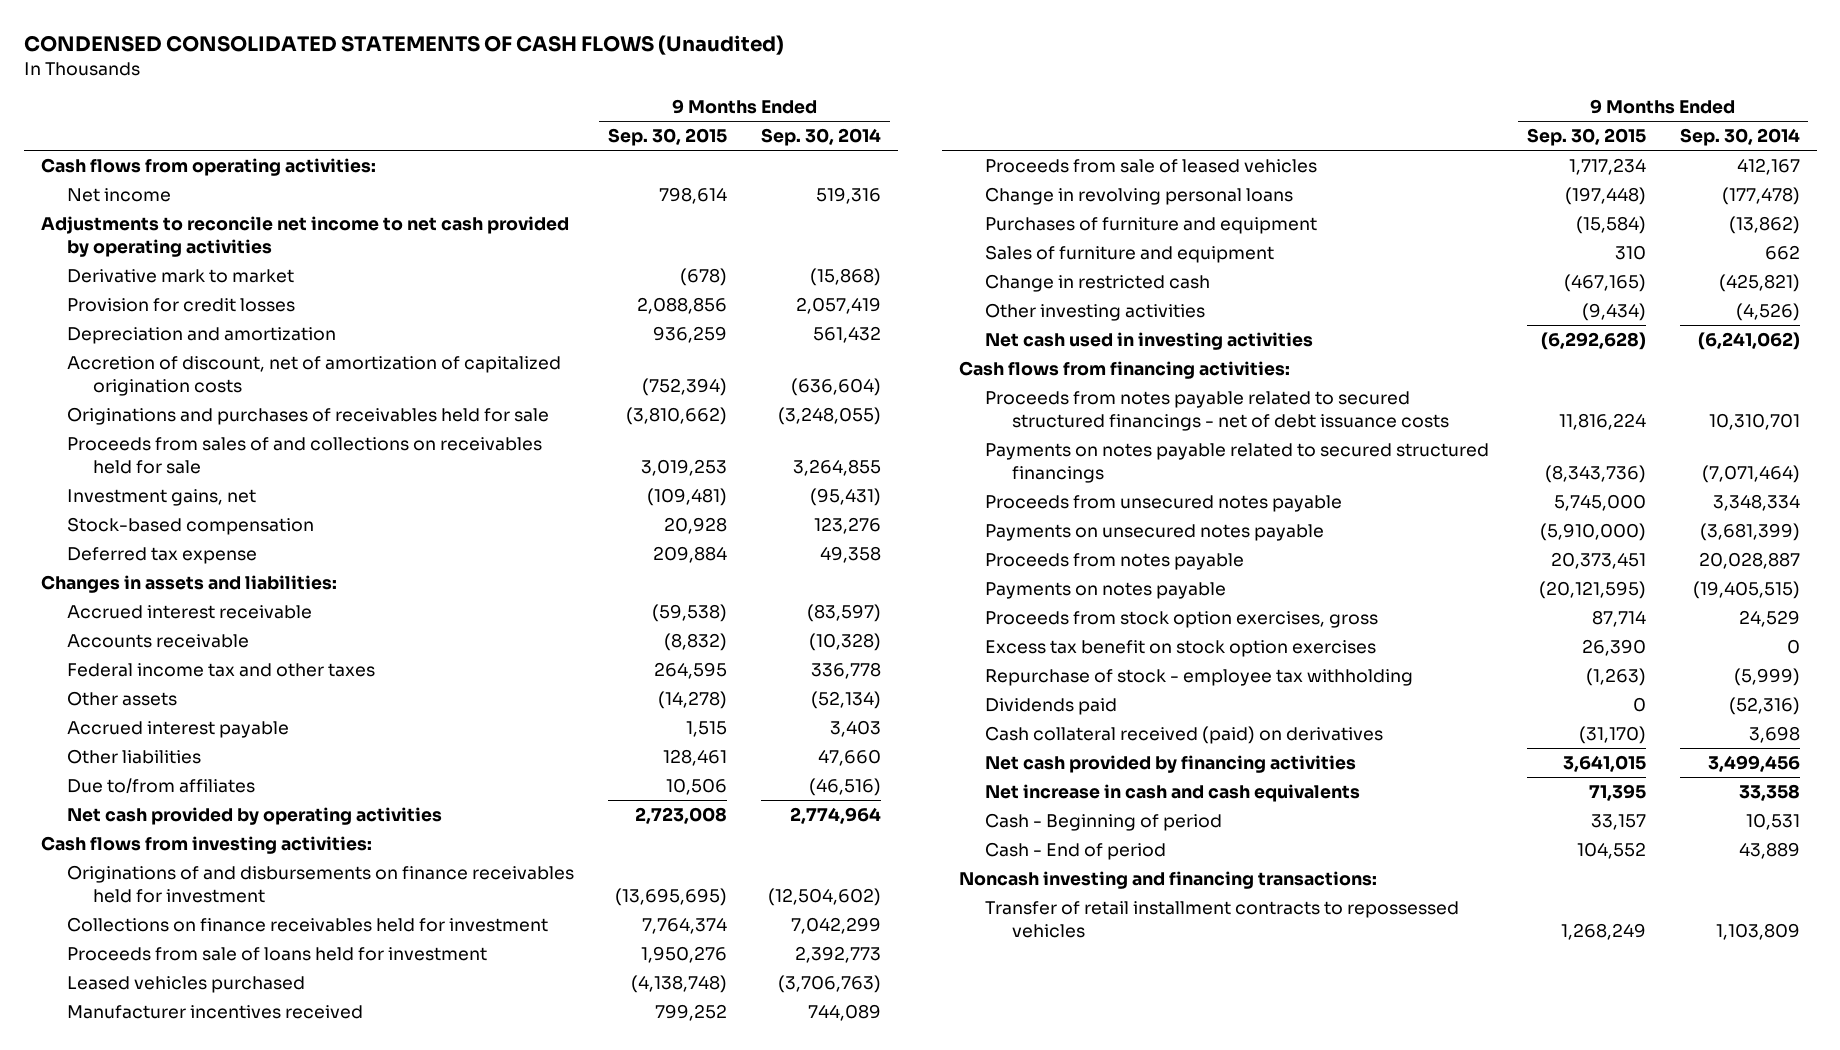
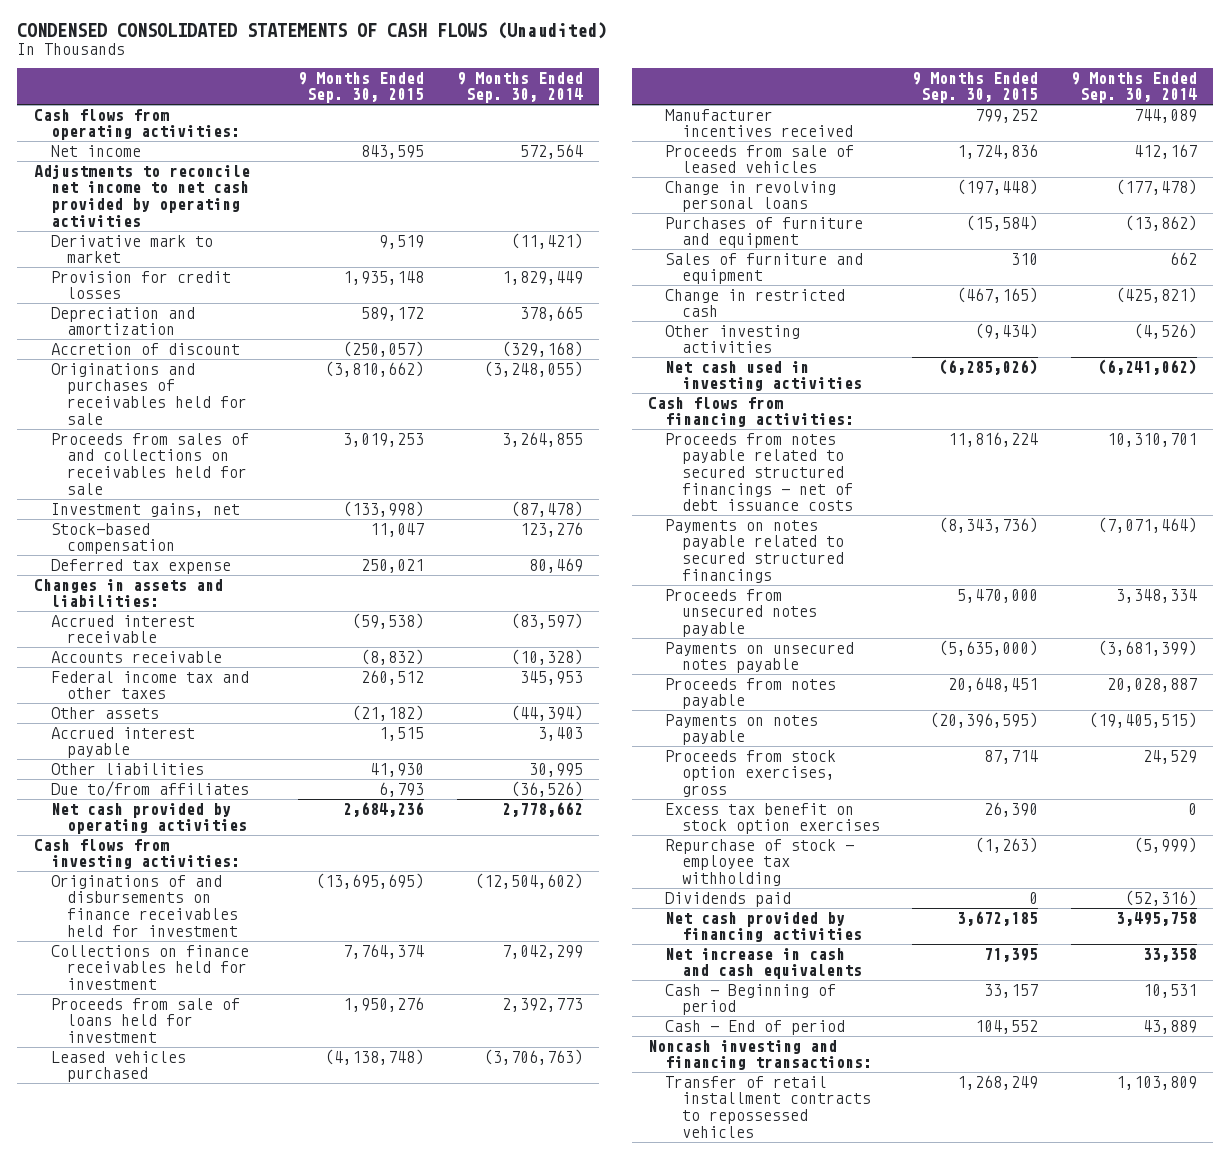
[658,186,727,204] 798,614 -> [361,144,425,159] 843,595
[816,186,882,204] 519,316 -> [519,143,583,159] 572,564
[679,267,727,286] (678) -> [379,234,425,249] 9,519
[810,267,882,286] (15,868) -> [510,232,583,249] (11,421)
[636,296,727,314] 2,088,856 -> [343,270,425,285] 1,935,148
[796,296,882,314] 2,057,419 -> [501,270,583,285] 1,829,449
[652,325,727,343] 936,259 -> [361,306,425,321] 589,172
[813,325,882,343] 561,432 -> [519,305,583,321] 378,665
[66,355,561,396] Accretion of discount, net of amortization of capitalized origination costs -> [50,342,240,355] Accretion of discount
[641,377,727,396] (752,394) -> [343,340,425,357] (250,057)
[791,377,882,396] (636,604) -> [501,340,583,357] (329,168)
[646,487,727,506] (109,481) -> [343,500,425,517] (133,998)
[810,487,882,506] (95,431) -> [510,500,583,517] (87,478)
[663,516,727,534] 20,928 -> [370,522,425,537] 11,047
[652,545,727,563] 209,884 -> [361,558,425,573] 250,021
[820,545,882,563] 49,358 -> [528,557,583,573] 80,469
[653,661,727,679] 264,595 -> [361,669,425,685] 260,512
[811,661,882,679] 336,778 -> [519,670,583,685] 345,953
[657,690,727,709] (14,278) -> [352,704,425,721] (21,182)
[811,690,882,709] (52,134) -> [510,704,583,721] (44,394)
[662,748,727,766] 128,461 -> [370,762,425,777] 41,930
[818,748,882,766] 47,660 -> [528,762,583,777] 30,995
[665,777,727,795] 10,506 -> [379,781,425,797] 6,793
[809,777,882,796] (46,516) -> [510,780,583,797] (36,526)
[634,806,727,824] 2,723,008 -> [343,801,425,817] 2,684,236
[790,806,882,824] 2,774,964 -> [501,801,583,817] 2,778,662
[1568,157,1646,175] 1,717,234 -> [957,143,1039,159] 1,724,836
[1540,331,1646,350] (6,292,628) -> [939,358,1039,375] (6,285,026)
[1553,493,1646,511] 5,745,000 -> [957,588,1039,603] 5,470,000
[1539,522,1646,541] (5,910,000) -> [939,639,1039,656] (5,635,000)
[1550,551,1646,569] 20,373,451 -> [948,676,1039,692] 20,648,451
[1538,580,1646,599] (20,121,595) -> [930,711,1039,728] (20,396,595)
[985,725,1384,744] Cash collateral received (paid) on derivatives -> none
[1562,754,1646,772] 3,641,015 -> [957,910,1039,926] 3,672,185
[1707,754,1800,772] 3,499,456 -> [1116,911,1198,926] 3,495,758

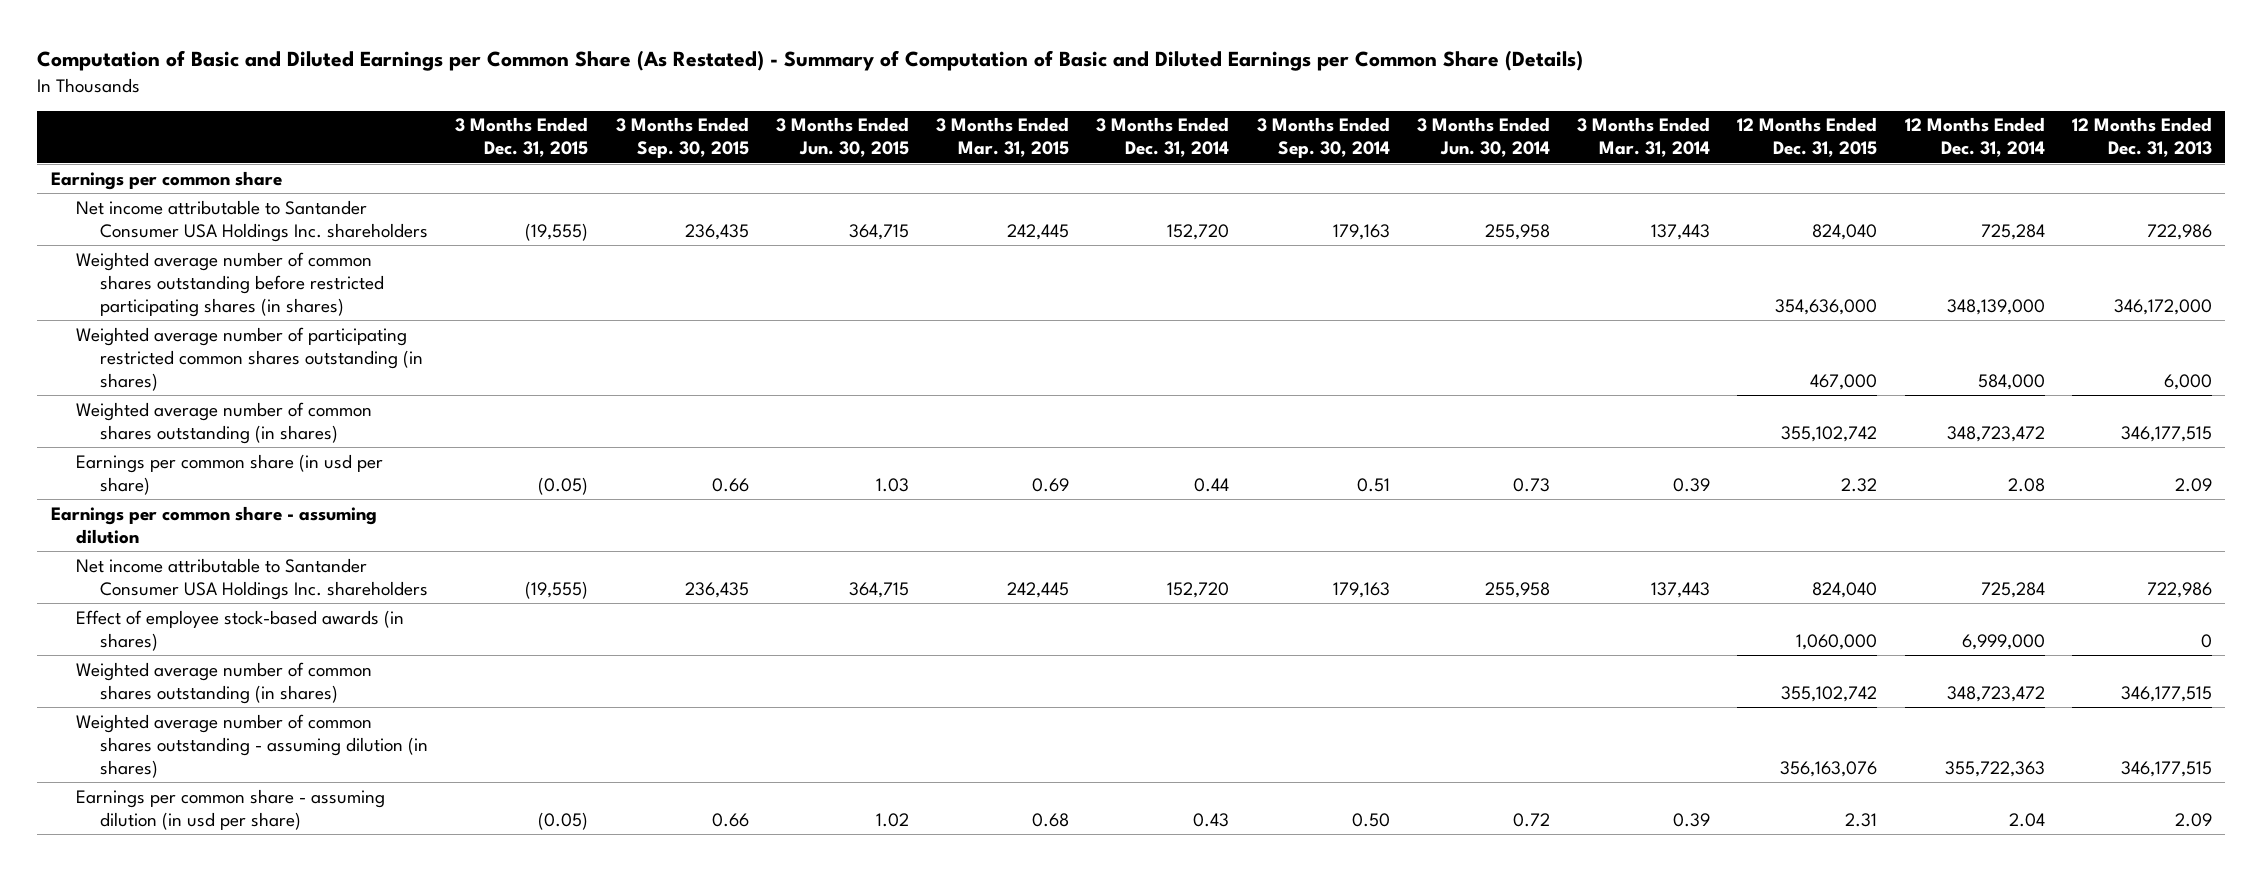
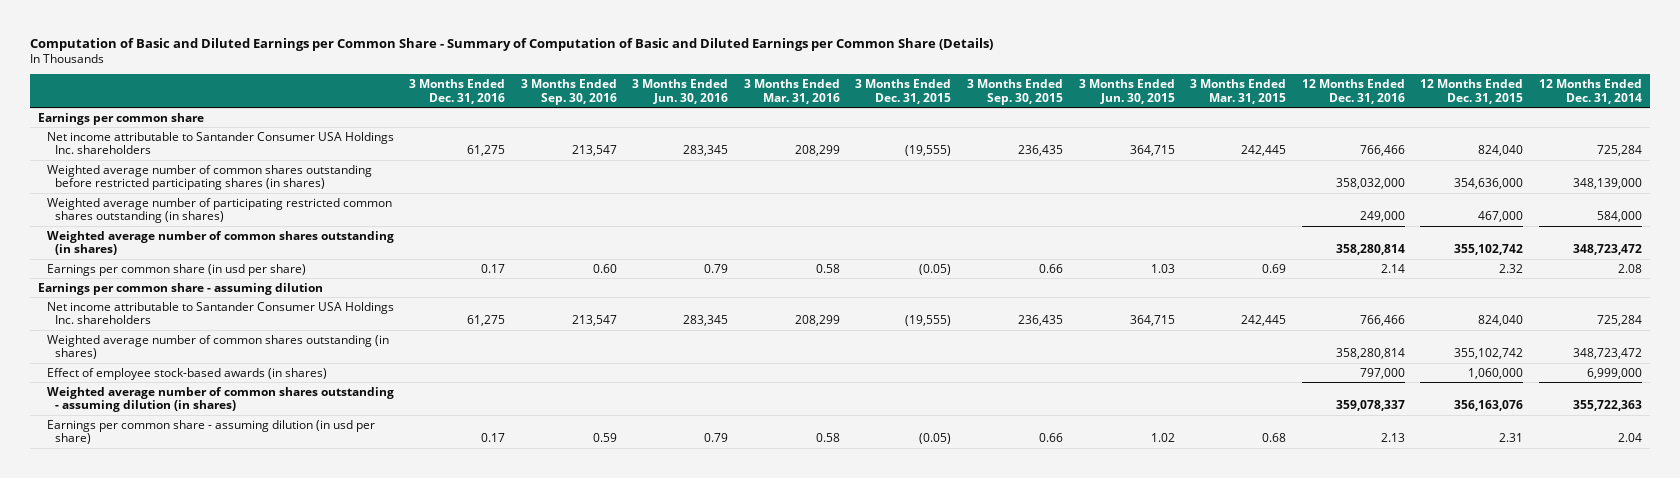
[37,50,1584,72] Computation of Basic and Diluted Earnings per Common Share (As Restated) - Summary of Computation of Basic and Diluted Earnings per Common Share (Details) -> [30,37,994,51] Computation of Basic and Diluted Earnings per Common Share - Summary of Computation of Basic and Diluted Earnings per Common Share (Details)
[1096,117,1230,158] 3 Months Ended Dec. 31, 2014 -> none
[1256,117,1390,159] 3 Months Ended Sep. 30, 2014 -> none
[1416,117,1550,158] 3 Months Ended Jun. 30, 2014 -> none
[1577,117,1711,158] 3 Months Ended Mar. 31, 2014 -> none
[2071,117,2212,158] 12 Months Ended Dec. 31, 2013 -> none
none -> [409,79,506,104] 3 Months Ended Dec. 31, 2016
none -> [520,79,617,105] 3 Months Ended Sep. 30, 2016
none -> [632,79,729,104] 3 Months Ended Jun. 30, 2016
none -> [743,79,840,104] 3 Months Ended Mar. 31, 2016
none -> [1301,79,1405,104] 12 Months Ended Dec. 31, 2016
[75,609,404,651] Effect of employee stock-based awards (in shares) -> [46,367,327,380] Effect of employee stock-based awards (in shares)

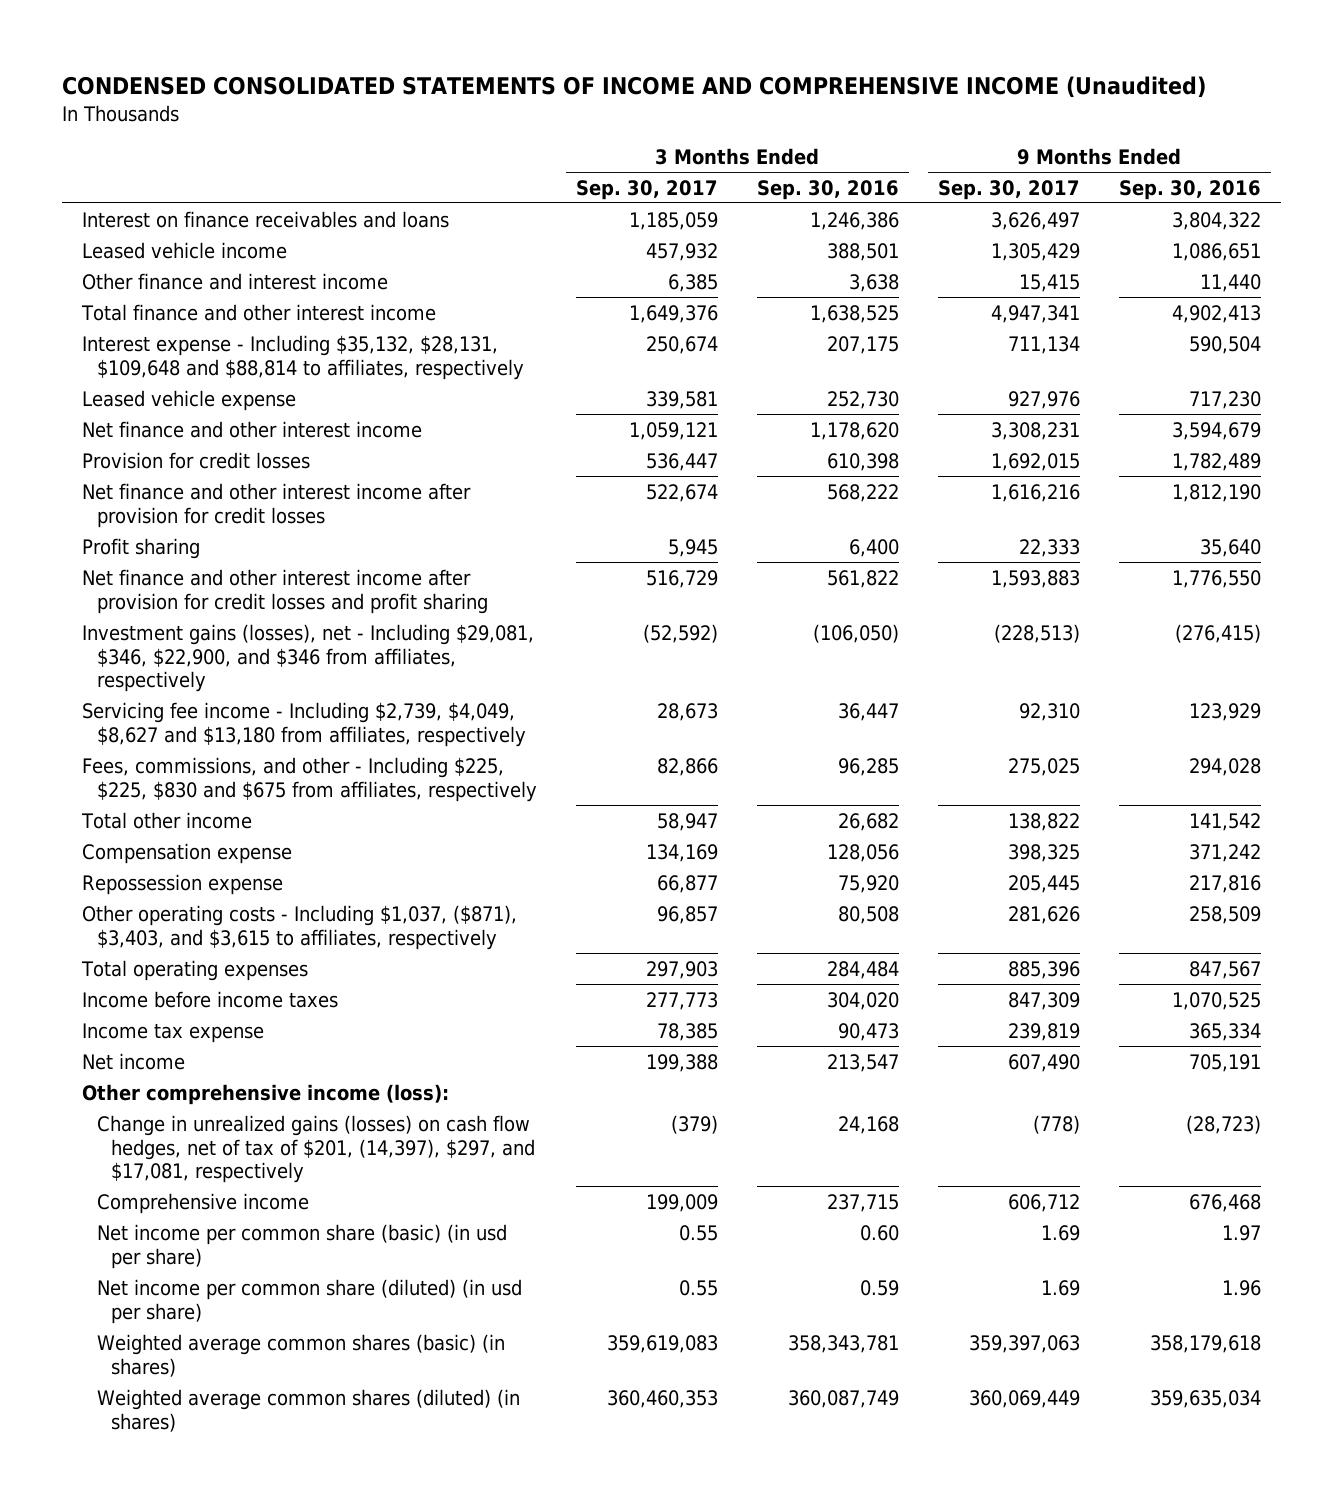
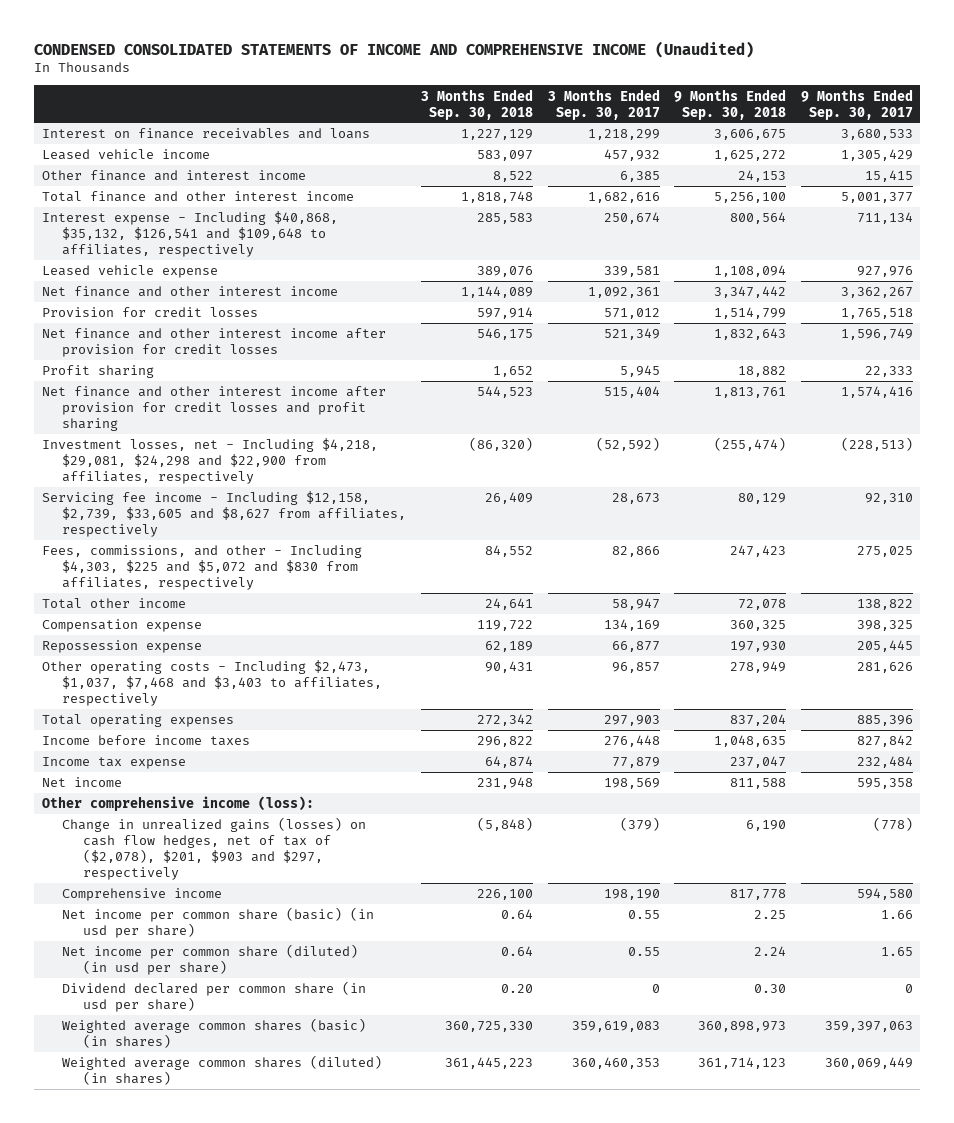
[756,179,899,200] Sep. 30, 2016 -> none
[1119,179,1262,200] Sep. 30, 2016 -> none
none -> [420,88,533,120] 3 Months Ended Sep. 30, 2018
none -> [674,88,787,120] 9 Months Ended Sep. 30, 2018
[628,211,718,230] 1,185,059 -> [587,129,660,141] 1,218,299
[990,211,1080,230] 3,626,497 -> [840,129,913,141] 3,680,533
[628,304,718,323] 1,649,376 -> [587,192,660,204] 1,682,616
[990,304,1080,323] 4,947,341 -> [840,192,913,204] 5,001,377
[82,334,524,380] Interest expense - Including $35,132, $28,131, $109,648 and $88,814 to affiliates, respectively -> [41,211,338,258] Interest expense - Including $40,868, $35,132, $126,541 and $109,648 to affiliates, respectively
[628,421,718,440] 1,059,121 -> [587,287,660,299] 1,092,361
[990,421,1080,440] 3,308,231 -> [840,287,913,299] 3,362,267
[645,452,718,471] 536,447 -> [603,308,660,320] 571,012
[990,452,1080,471] 1,692,015 -> [840,308,913,320] 1,765,518
[645,483,718,502] 522,674 -> [603,328,660,341] 521,349
[990,483,1080,502] 1,616,216 -> [840,328,913,341] 1,596,749
[645,569,718,588] 516,729 -> [603,386,660,399] 515,404
[990,569,1080,588] 1,593,883 -> [840,386,913,399] 1,574,416
[82,623,535,693] Investment gains (losses), net - Including $29,081, $346, $22,900, and $346 from affiliates, respectively -> [41,438,378,485] Investment losses, net - Including $4,218, $29,081, $24,298 and $22,900 from affiliates, respectively
[82,701,526,747] Servicing fee income - Including $2,739, $4,049, $8,627 and $13,180 from affiliates, respectively -> [41,491,407,538] Servicing fee income - Including $12,158, $2,739, $33,605 and $8,627 from affiliates, respectively
[82,756,537,802] Fees, commissions, and other - Including $225, $225, $830 and $675 from affiliates, respectively -> [41,545,362,591] Fees, commissions, and other - Including $4,303, $225 and $5,072 and $830 from affiliates, respectively
[82,904,518,950] Other operating costs - Including $1,037, ($871), $3,403, and $3,615 to affiliates, respectively -> [41,660,383,707] Other operating costs - Including $2,473, $1,037, $7,468 and $3,403 to affiliates, respectively
[645,991,718,1010] 277,773 -> [603,735,660,748] 276,448
[1007,991,1080,1010] 847,309 -> [856,735,913,748] 827,842
[656,1022,718,1041] 78,385 -> [611,757,660,769] 77,879
[1007,1022,1080,1041] 239,819 -> [856,756,913,769] 232,484
[645,1053,718,1072] 199,388 -> [603,778,660,790] 198,569
[1007,1053,1080,1072] 607,490 -> [856,778,913,790] 595,358
[96,1114,536,1184] Change in unrealized gains (losses) on cash flow hedges, net of tax of $201, (14,397), $297, and $17,081, respectively -> [62,817,367,881] Change in unrealized gains (losses) on cash flow hedges, net of tax of ($2,078), $201, $903 and $297, respectively
[645,1193,718,1212] 199,009 -> [603,889,660,901] 198,190
[1007,1193,1080,1212] 606,712 -> [856,888,913,901] 594,580
[1040,1224,1080,1241] 1.69 -> [880,910,913,920] 1.66
[1040,1279,1080,1296] 1.69 -> [880,947,913,957] 1.65
none -> [62,981,367,1013] Dividend declared per common share (in usd per share)

